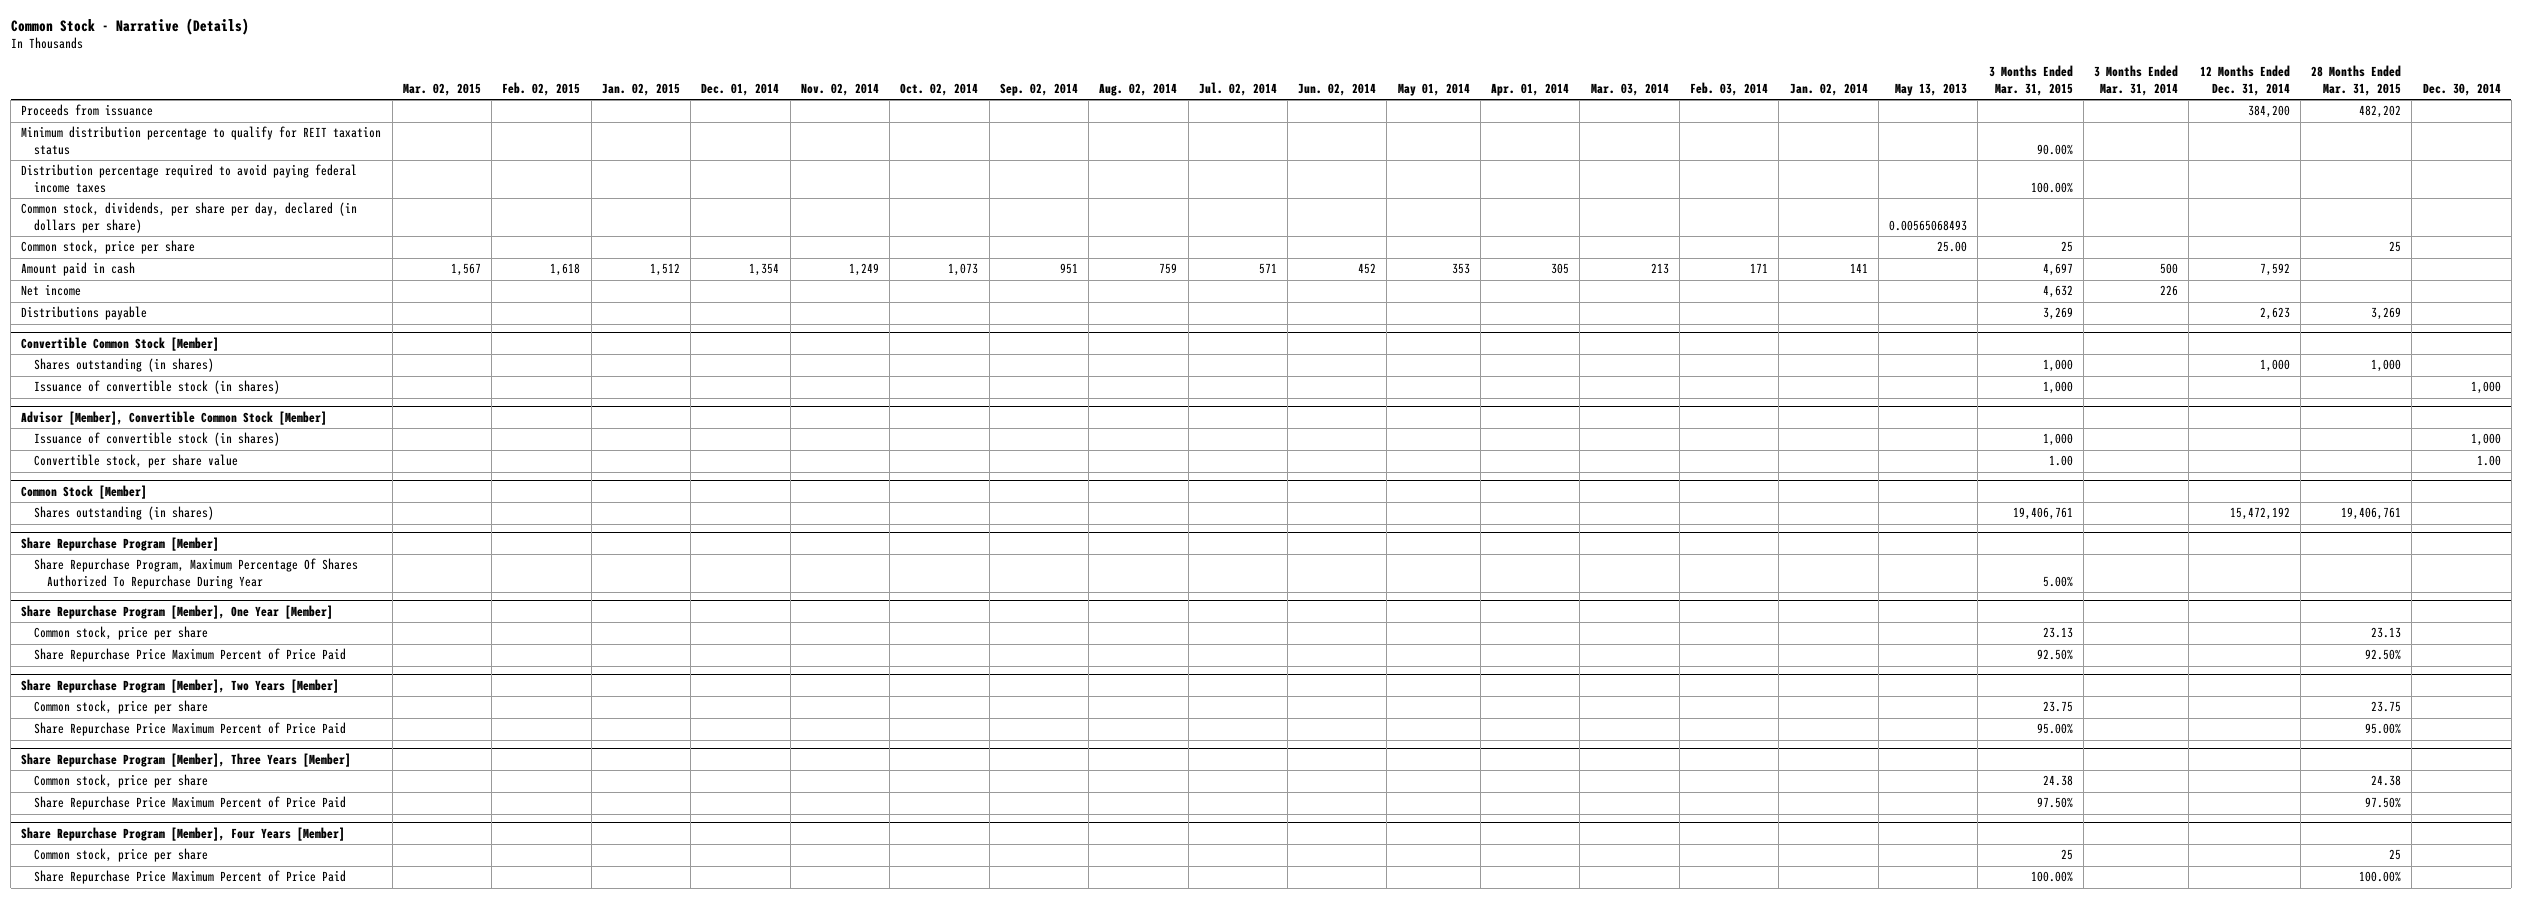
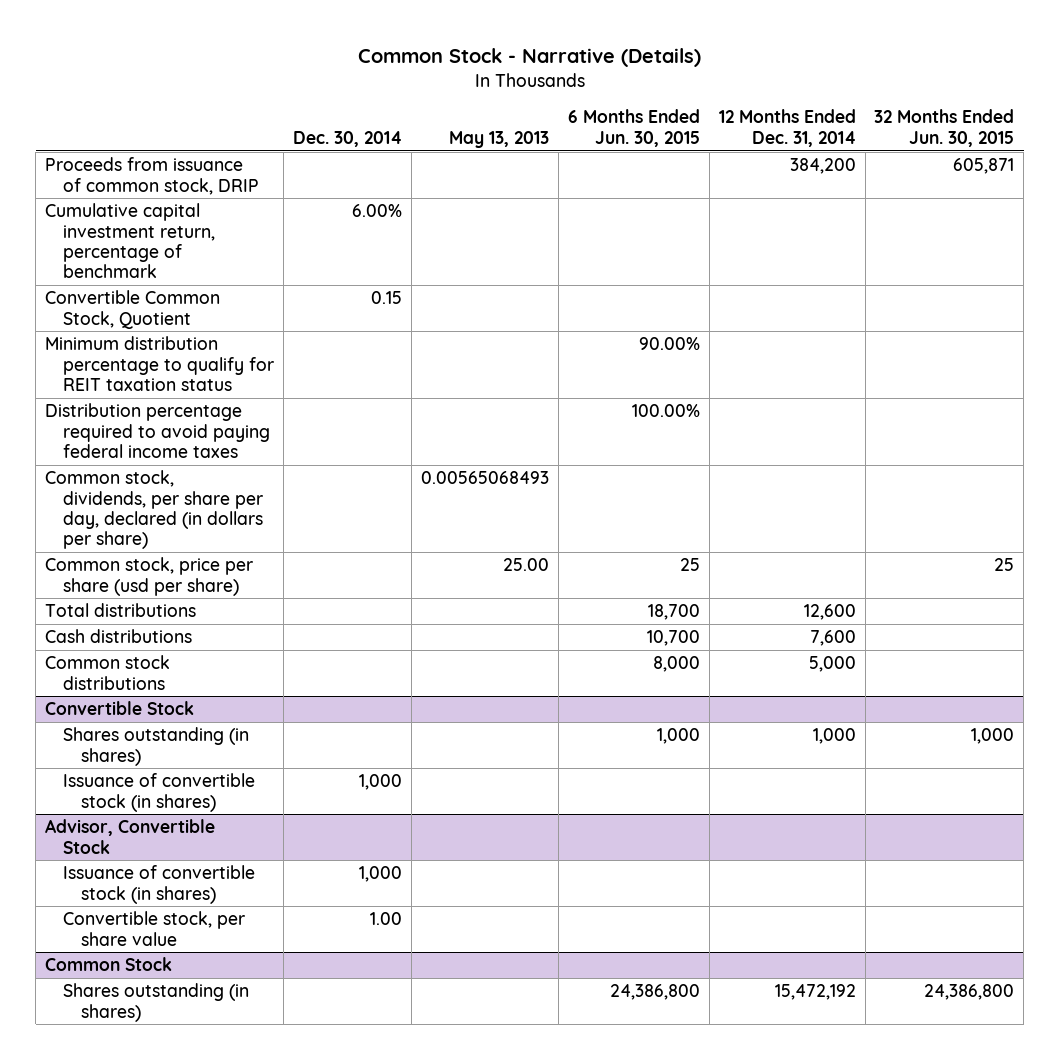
[402,82,481,96] Mar. 02, 2015 -> none
[502,81,581,96] Feb. 02, 2015 -> none
[601,82,680,96] Jan. 02, 2015 -> none
[701,82,780,96] Dec. 01, 2014 -> none
[800,82,879,96] Nov. 02, 2014 -> none
[900,82,979,96] Oct. 02, 2014 -> none
[999,82,1078,96] Sep. 02, 2014 -> none
[1099,82,1178,96] Aug. 02, 2014 -> none
[1198,81,1277,96] Jul. 02, 2014 -> none
[1298,82,1377,96] Jun. 02, 2014 -> none
[1397,82,1470,96] May 01, 2014 -> none
[1491,82,1570,96] Apr. 01, 2014 -> none
[1590,82,1669,96] Mar. 03, 2014 -> none
[1690,81,1769,96] Feb. 03, 2014 -> none
[1789,82,1868,96] Jan. 02, 2014 -> none
[1988,65,2073,96] 3 Months Ended Mar. 31, 2015 -> none
[2094,65,2179,96] 3 Months Ended Mar. 31, 2014 -> none
[2311,65,2402,96] 28 Months Ended Mar. 31, 2015 -> none
none -> [567,109,700,147] 6 Months Ended Jun. 30, 2015
none -> [874,109,1015,147] 32 Months Ended Jun. 30, 2015
[21,104,154,117] Proceeds from issuance -> [45,157,260,195] Proceeds from issuance of common stock, DRIP
none -> [45,203,216,279] Cumulative capital investment return, percentage of benchmark
none -> [45,290,221,329] Convertible Common Stock, Quotient
[21,262,136,277] Amount paid in cash -> none
[21,284,82,297] Net income -> none
[21,306,148,321] Distributions payable -> none
[21,240,196,255] Common stock, price per share -> [45,557,254,596] Common stock, price per share (usd per share)
none -> [45,603,197,618] Total distributions
none -> [45,629,193,644] Cash distributions
none -> [45,655,171,690] Common stock distributions
[21,336,220,351] Convertible Common Stock [Member] -> [45,701,195,716] Convertible Stock
[21,410,328,425] Advisor [Member], Convertible Common Stock [Member] -> [45,819,216,854] Advisor, Convertible Stock
[21,484,148,499] Common Stock [Member] -> [45,957,173,972] Common Stock
[21,536,220,551] Share Repurchase Program [Member] -> none
[34,558,359,589] Share Repurchase Program, Maximum Percentage Of Shares Authorized To Repurchase During Year -> none
[21,604,334,619] Share Repurchase Program [Member], One Year [Member] -> none
[34,626,209,641] Common stock, price per share -> none
[34,648,347,663] Share Repurchase Price Maximum Percent of Price Paid -> none
[21,678,340,693] Share Repurchase Program [Member], Two Years [Member] -> none
[34,700,209,715] Common stock, price per share -> none
[34,722,347,737] Share Repurchase Price Maximum Percent of Price Paid -> none
[21,752,352,767] Share Repurchase Program [Member], Three Years [Member] -> none
[34,774,209,789] Common stock, price per share -> none
[34,796,347,811] Share Repurchase Price Maximum Percent of Price Paid -> none
[21,826,346,841] Share Repurchase Program [Member], Four Years [Member] -> none
[34,848,209,863] Common stock, price per share -> none
[34,870,347,885] Share Repurchase Price Maximum Percent of Price Paid -> none

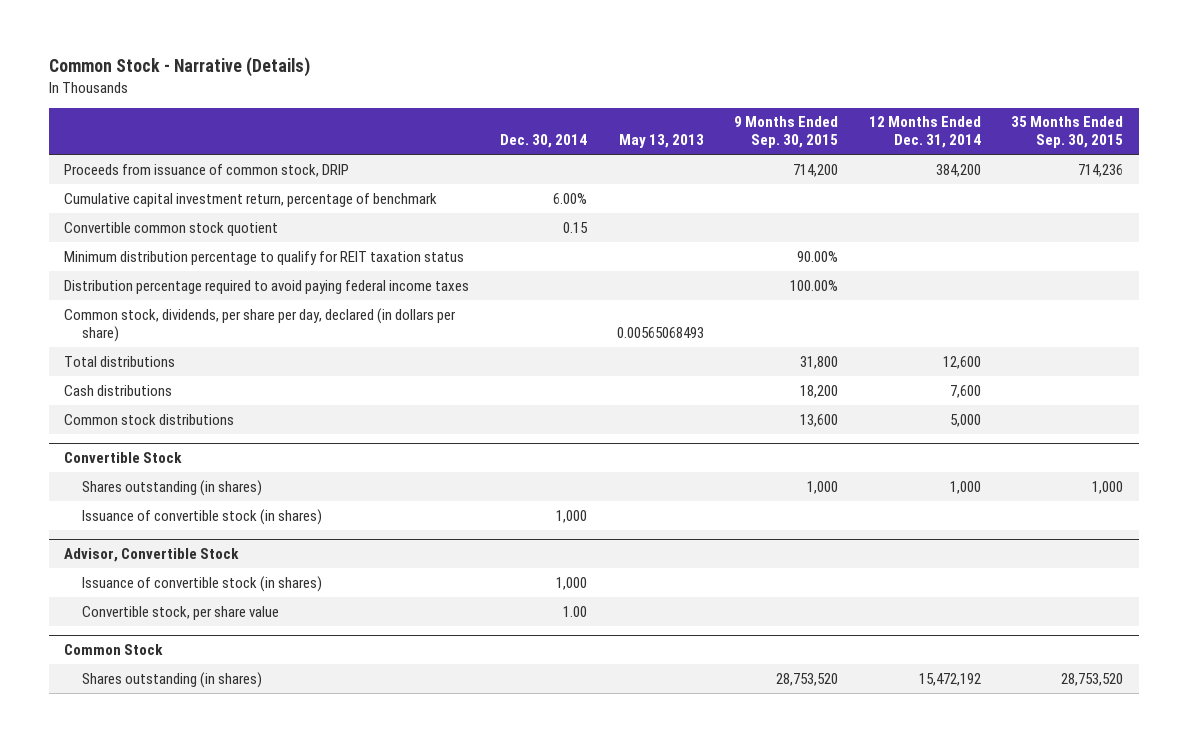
[567,109,700,147] 6 Months Ended Jun. 30, 2015 -> none
[874,109,1015,147] 32 Months Ended Jun. 30, 2015 -> none
none -> [734,116,839,149] 9 Months Ended Sep. 30, 2015
none -> [1011,116,1124,149] 35 Months Ended Sep. 30, 2015
[45,290,221,329] Convertible Common Stock, Quotient -> [64,221,279,236] Convertible common stock quotient
[45,557,254,596] Common stock, price per share (usd per share) -> none

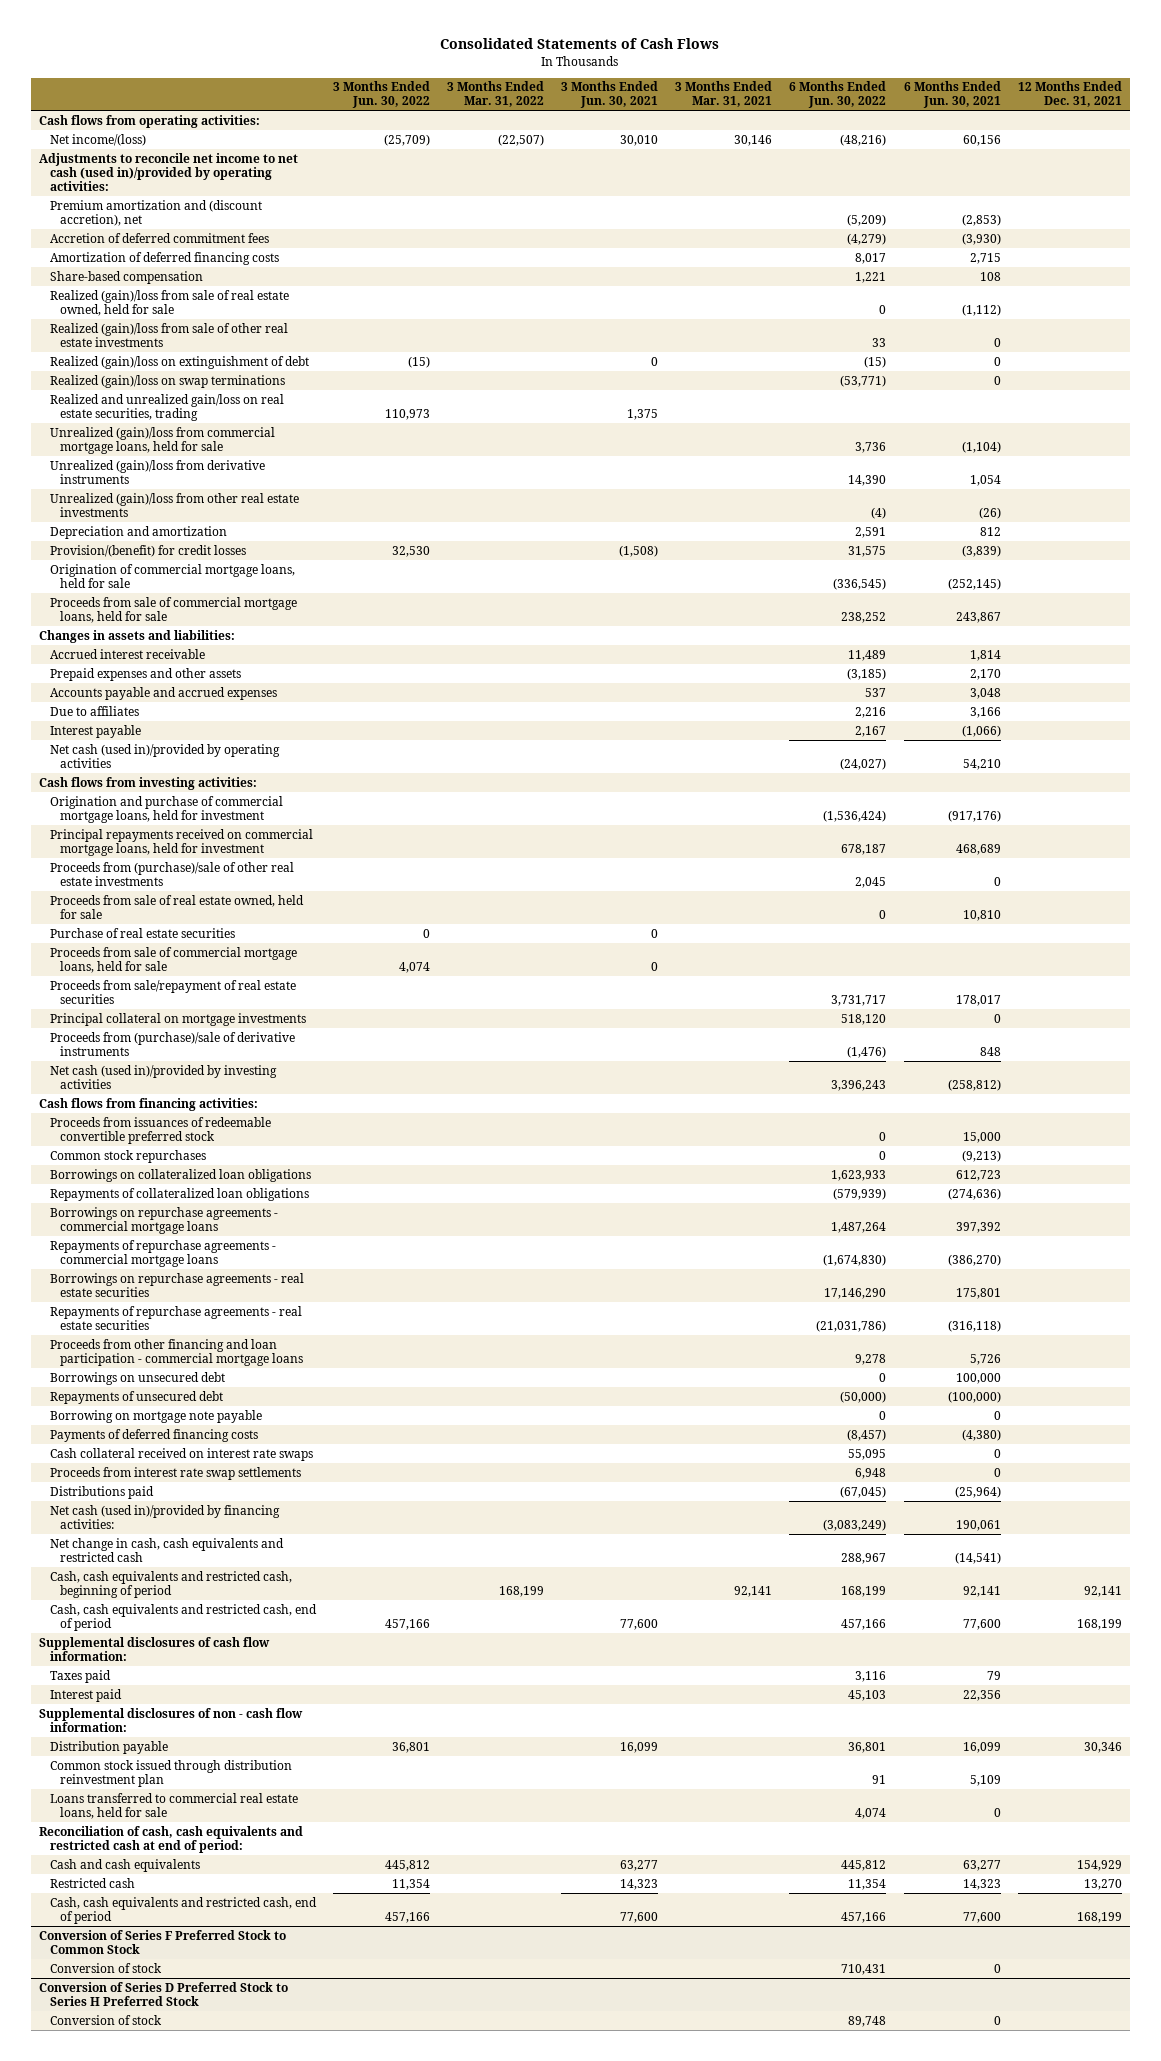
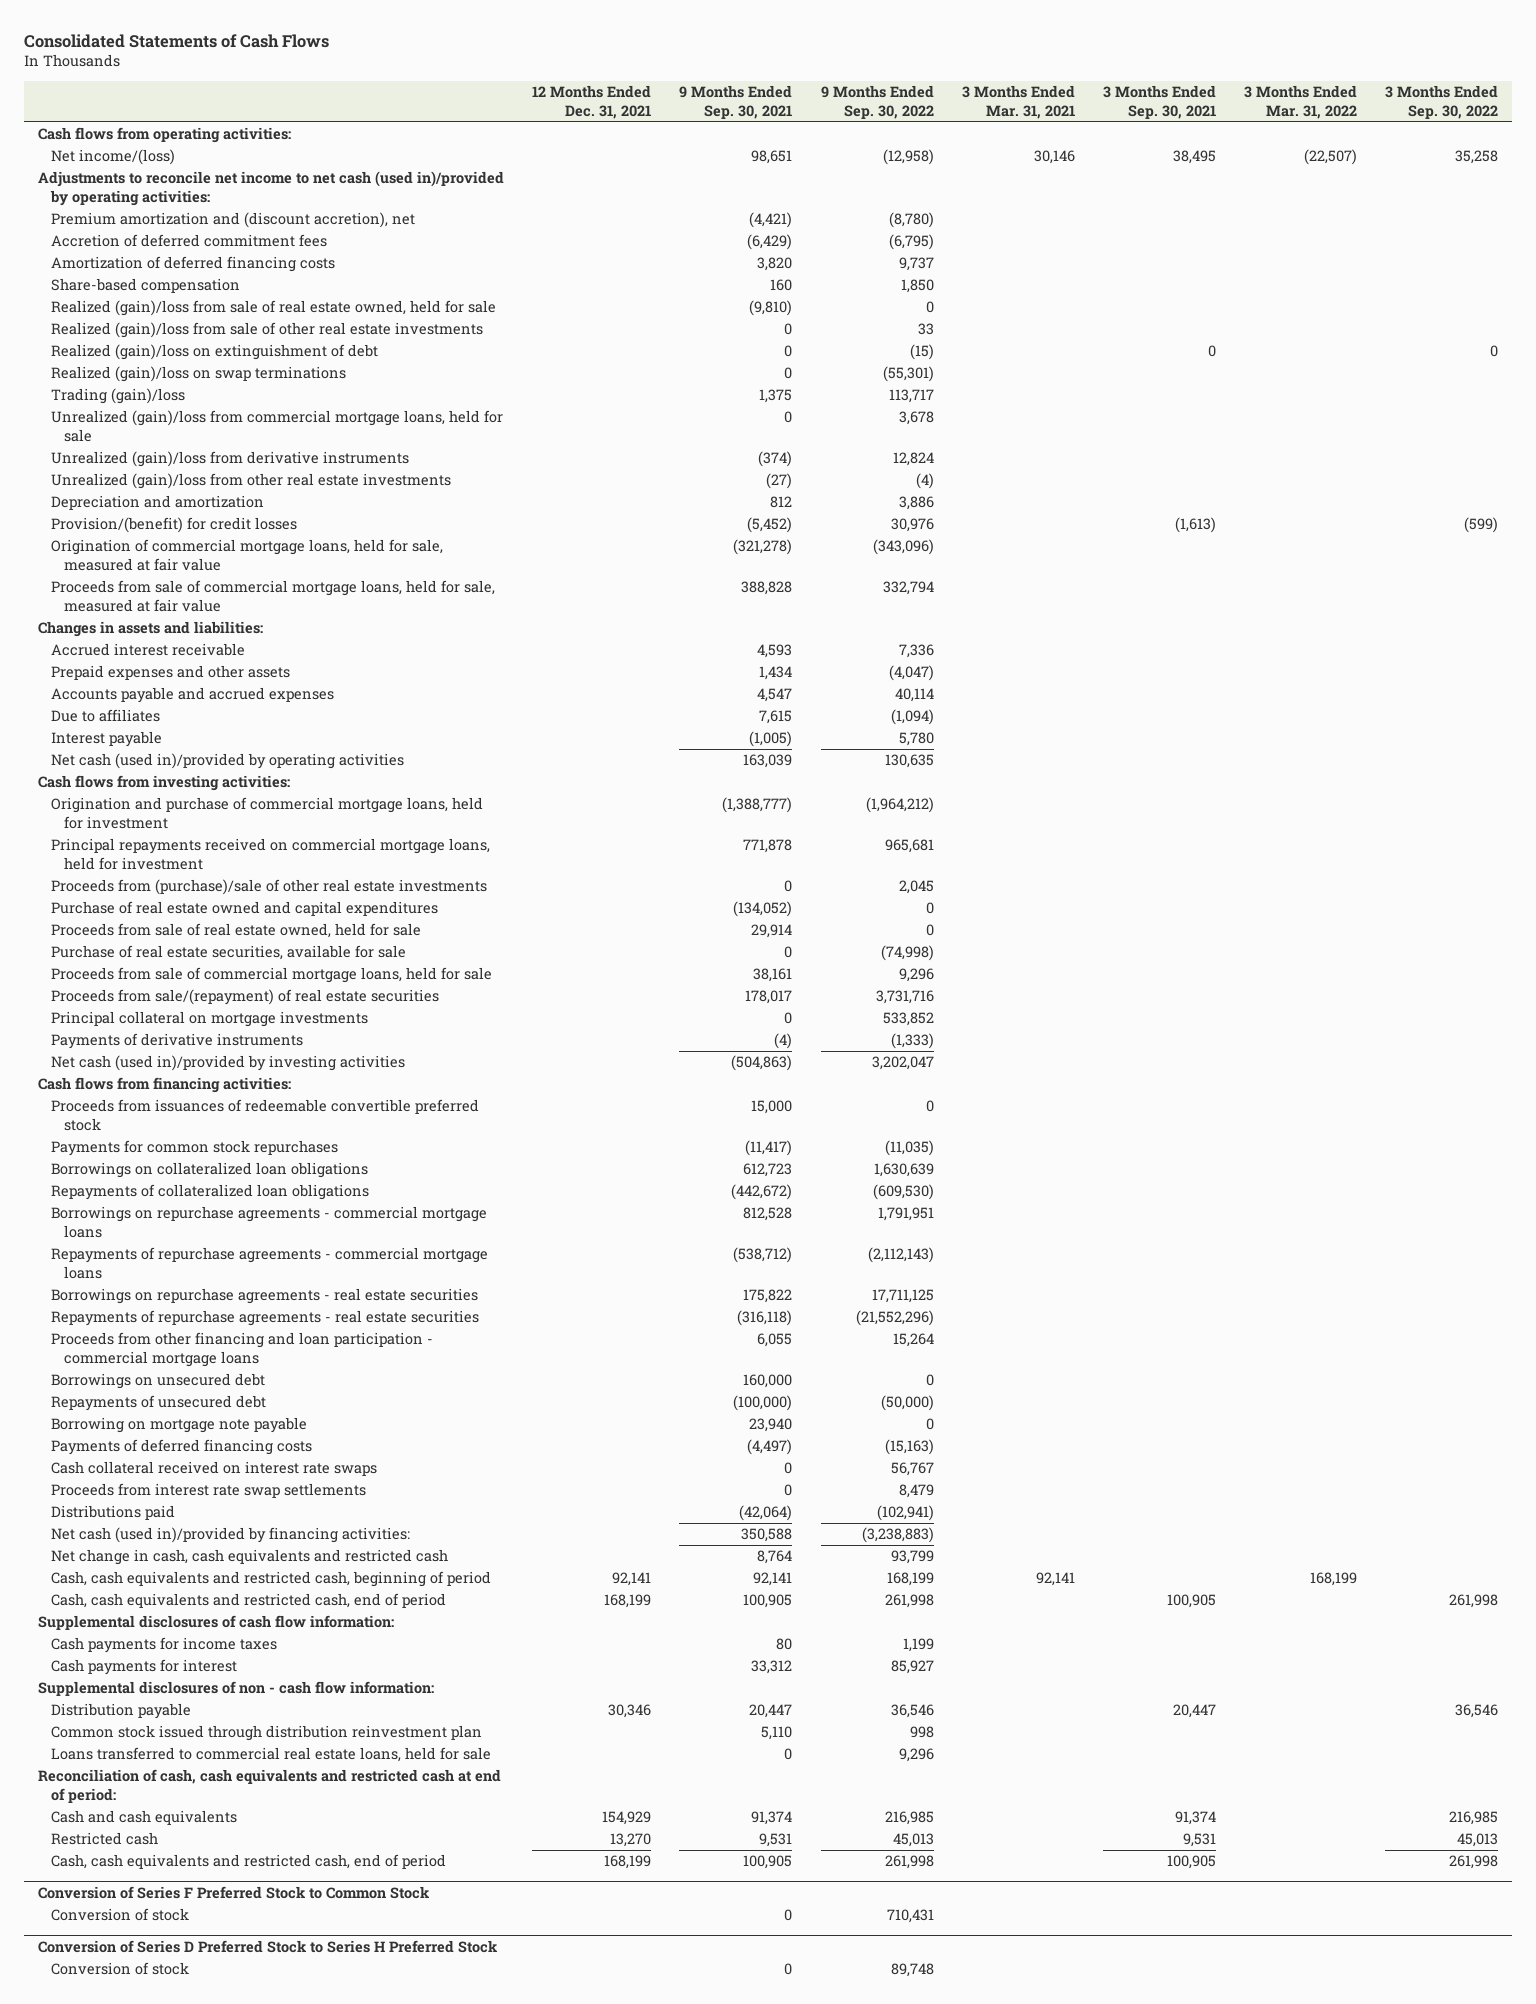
[332,81,430,109] 3 Months Ended Jun. 30, 2022 -> none
[561,81,659,109] 3 Months Ended Jun. 30, 2021 -> none
[789,81,887,109] 6 Months Ended Jun. 30, 2022 -> none
[903,81,1001,109] 6 Months Ended Jun. 30, 2021 -> none
none -> [679,85,793,119] 9 Months Ended Sep. 30, 2021
none -> [820,85,934,119] 9 Months Ended Sep. 30, 2022
none -> [1102,85,1216,119] 3 Months Ended Sep. 30, 2021
none -> [1384,85,1498,119] 3 Months Ended Sep. 30, 2022
[49,393,284,421] Realized and unrealized gain/loss on real estate securities, trading -> [51,388,186,405] Trading (gain)/loss
[49,563,295,588] Origination of commercial mortgage loans, held for sale -> [51,539,444,571] Origination of commercial mortgage loans, held for sale, measured at fair value
[49,596,297,623] Proceeds from sale of commercial mortgage loans, held for sale -> [51,580,496,612] Proceeds from sale of commercial mortgage loans, held for sale, measured at fair value
none -> [51,901,439,917] Purchase of real estate owned and capital expenditures
[49,927,235,938] Purchase of real estate securities -> [51,945,407,961] Purchase of real estate securities, available for sale
[49,979,296,1004] Proceeds from sale/repayment of real estate securities -> [51,989,440,1006] Proceeds from sale/(repayment) of real estate securities
[49,1031,295,1056] Proceeds from (purchase)/sale of derivative instruments -> [51,1033,304,1050] Payments of derivative instruments
[49,1149,206,1163] Common stock repurchases -> [51,1140,339,1157] Payments for common stock repurchases
[49,1669,111,1683] Taxes paid -> [51,1637,278,1654] Cash payments for income taxes
[49,1688,122,1702] Interest paid -> [51,1659,238,1676] Cash payments for interest

